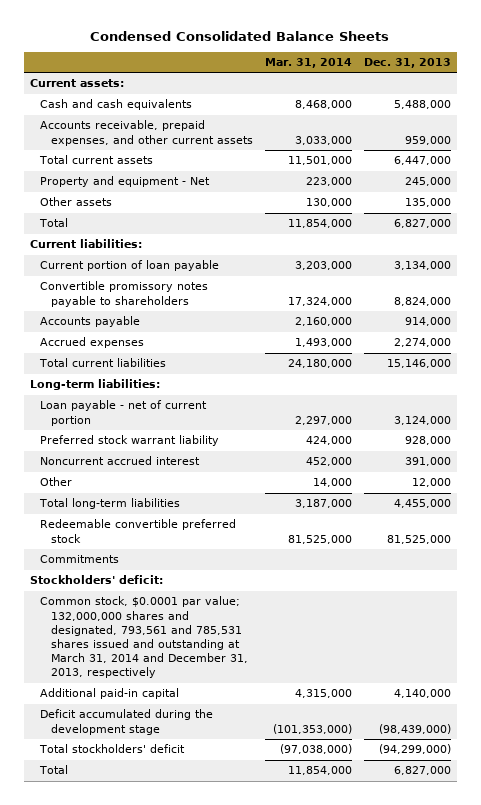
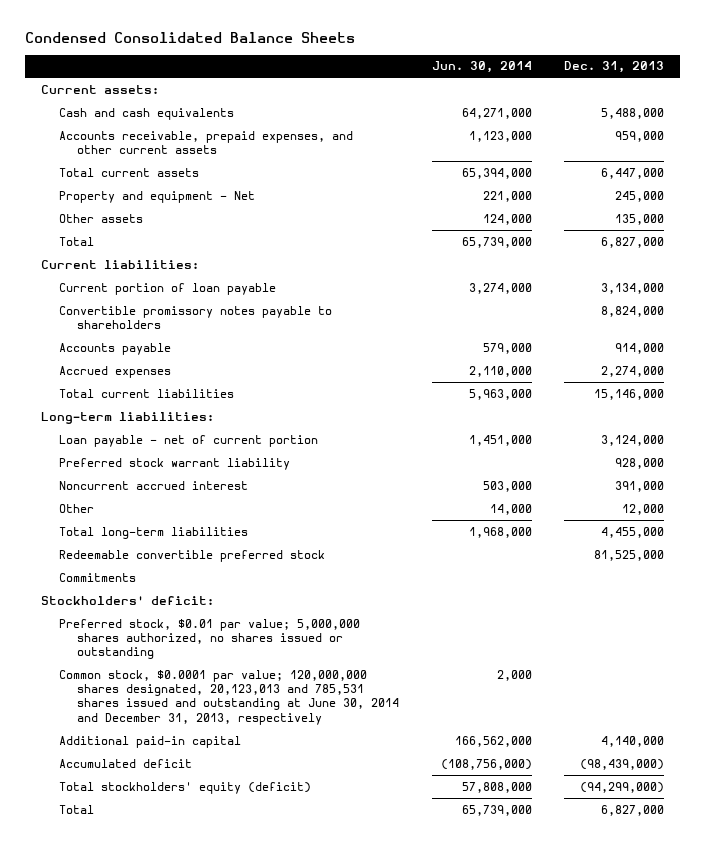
[265,57,353,68] Mar. 31, 2014 -> none
none -> [431,61,532,74] Jun. 30, 2014
none -> [59,618,361,660] Preferred stock, $0.01 par value; 5,000,000 shares authorized, no shares issued or outstanding
[40,596,248,679] Common stock, $0.0001 par value; 132,000,000 shares and designated, 793,561 and 785,531 shares issued and outstanding at March 31, 2014 and December 31, 2013, respectively -> [59,669,400,725] Common stock, $0.0001 par value; 120,000,000 shares designated, 20,123,013 and 785,531 shares issued and outstanding at June 30, 2014 and December 31, 2013, respectively
[40,709,214,735] Deficit accumulated during the development stage -> [59,758,193,768] Accumulated deficit
[39,744,186,754] Total stockholders' deficit -> [59,781,312,794] Total stockholders' equity (deficit)

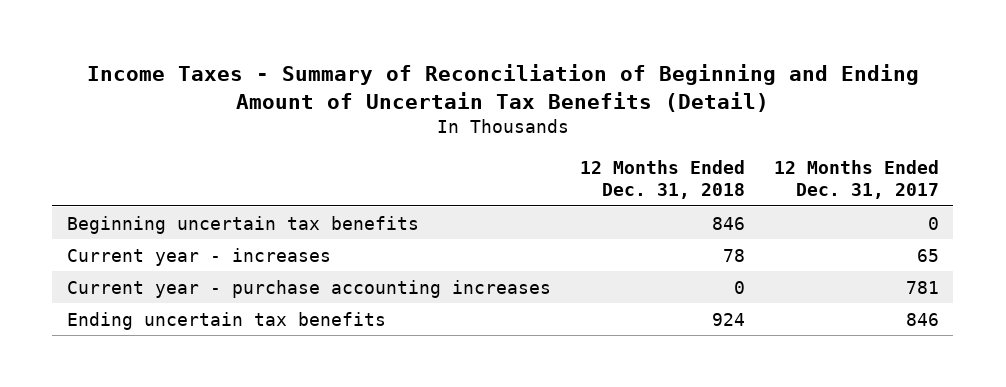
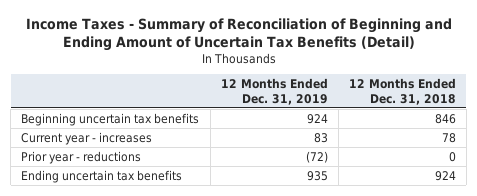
[773,160,939,200] 12 Months Ended Dec. 31, 2017 -> none
none -> [220,77,328,105] 12 Months Ended Dec. 31, 2019
[66,279,551,298] Current year - purchase accounting increases -> none
none -> [21,150,142,164] Prior year - reductions

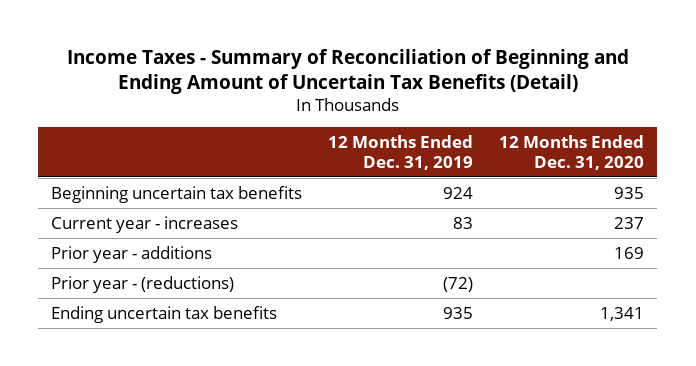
[348,77,456,105] 12 Months Ended Dec. 31, 2018 -> none
none -> [499,134,645,170] 12 Months Ended Dec. 31, 2020
none -> [51,245,213,263] Prior year - additions
[21,150,142,164] Prior year - reductions -> [51,275,235,293] Prior year - (reductions)

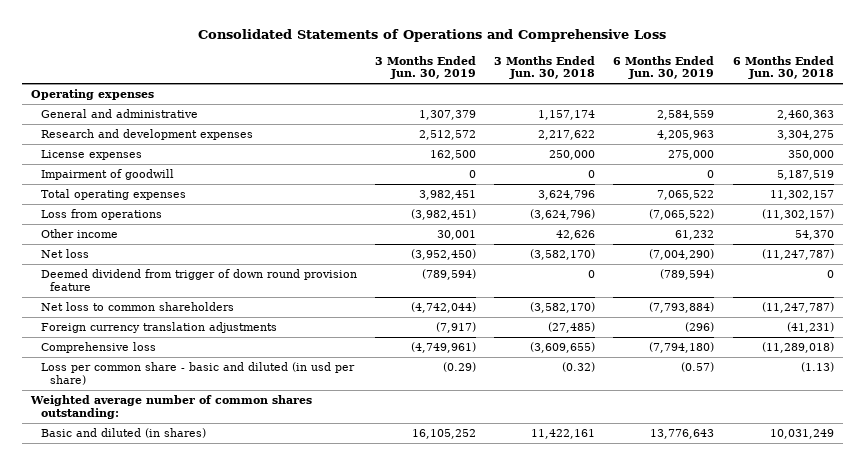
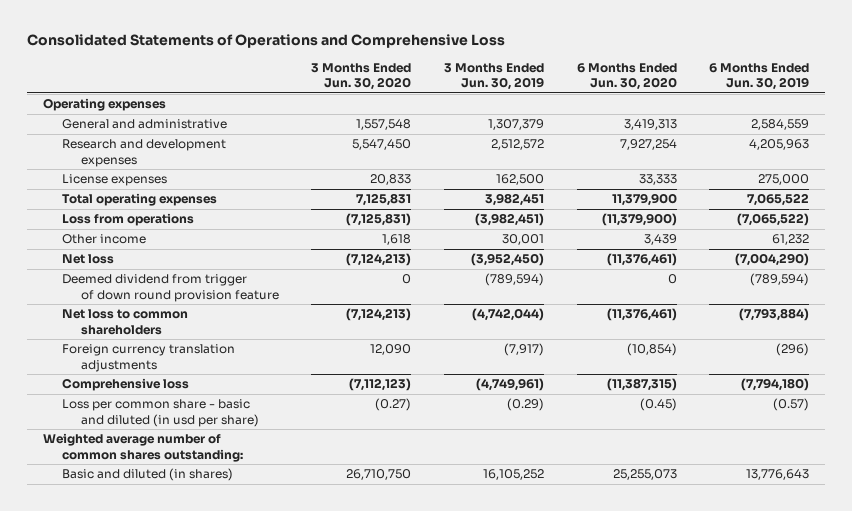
[494,55,596,80] 3 Months Ended Jun. 30, 2018 -> none
[732,55,834,80] 6 Months Ended Jun. 30, 2018 -> none
none -> [311,62,412,91] 3 Months Ended Jun. 30, 2020
none -> [576,62,677,91] 6 Months Ended Jun. 30, 2020
[40,169,174,181] Impairment of goodwill -> none

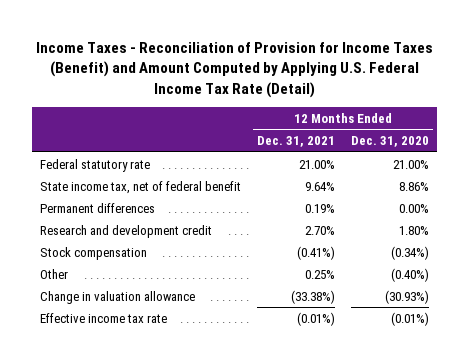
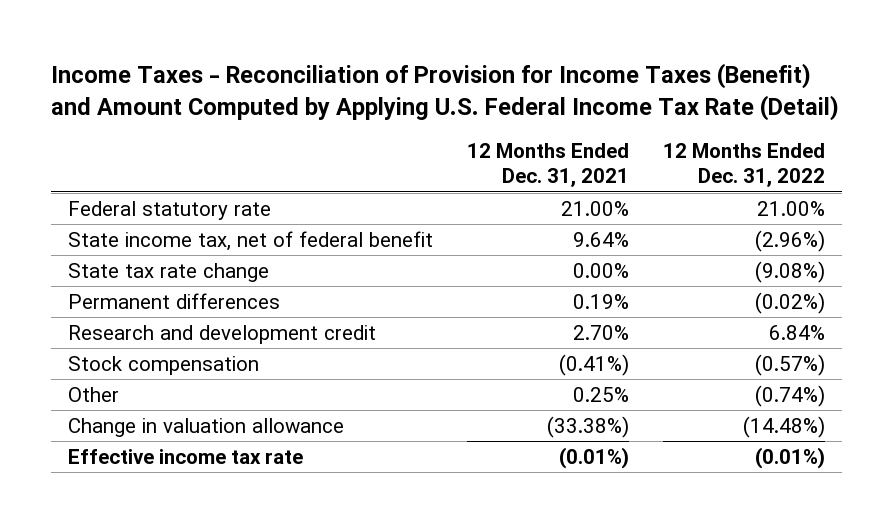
[351,136,430,148] Dec. 31, 2020 -> none
none -> [662,142,825,188] 12 Months Ended Dec. 31, 2022
none -> [67,262,269,282] State tax rate change

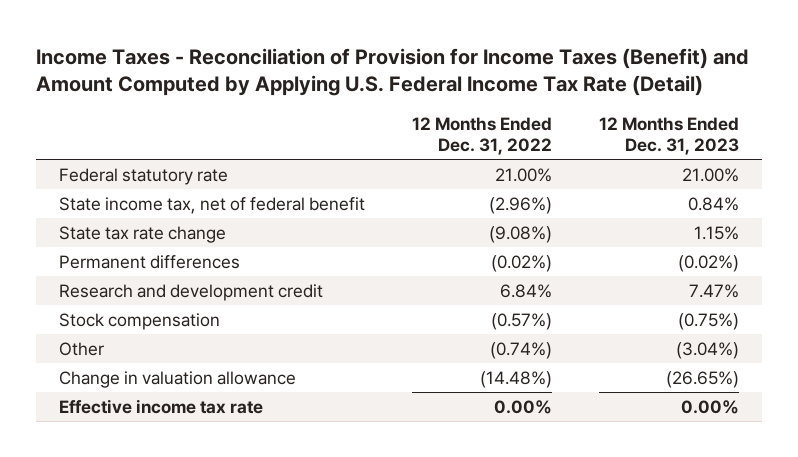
[466,142,629,188] 12 Months Ended Dec. 31, 2021 -> none
none -> [598,116,739,156] 12 Months Ended Dec. 31, 2023
[754,446,825,469] (0.01%) -> [494,399,553,414] 0.00%

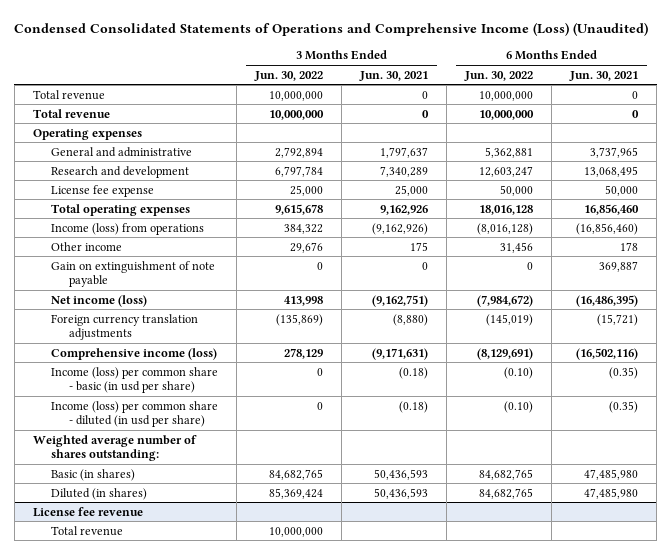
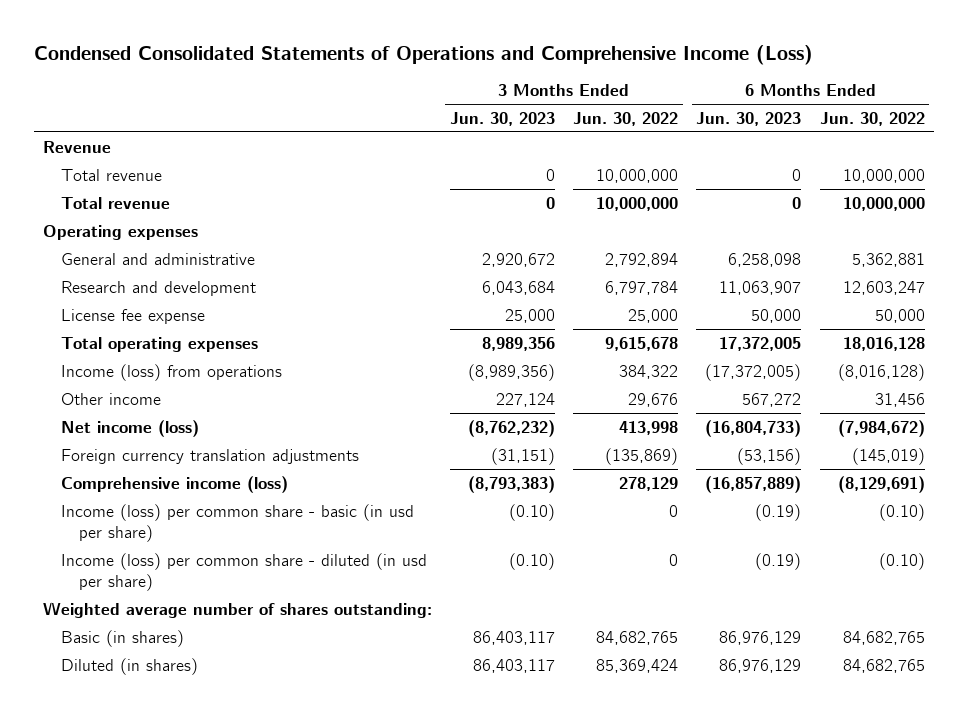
[14,22,649,37] Condensed Consolidated Statements of Operations and Comprehensive Income (Loss) (Unaudited) -> [33,44,813,65] Condensed Consolidated Statements of Operations and Comprehensive Income (Loss)
[359,70,429,81] Jun. 30, 2021 -> none
[569,70,639,81] Jun. 30, 2021 -> none
none -> [450,111,556,126] Jun. 30, 2023
none -> [696,111,802,126] Jun. 30, 2023
none -> [42,140,111,153] Revenue
[51,260,216,287] Gain on extinguishment of note payable -> none
[32,506,143,517] License fee revenue -> none
[51,525,124,536] Total revenue -> none

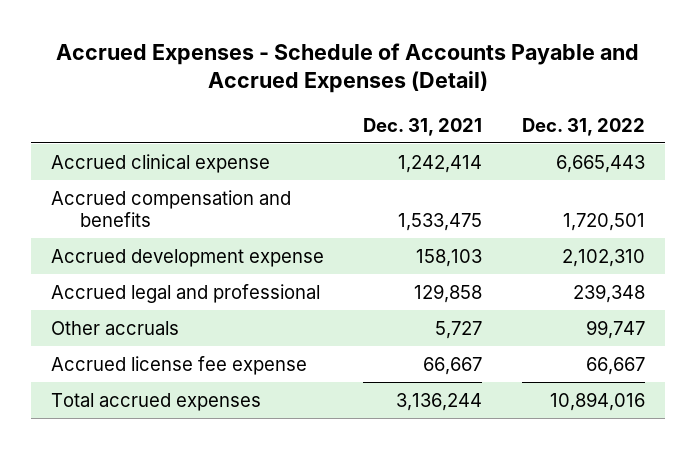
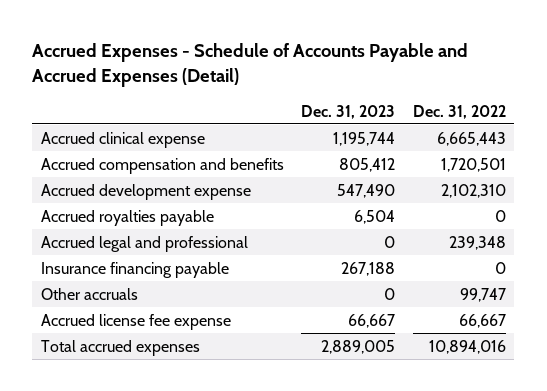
[363,117,483,136] Dec. 31, 2021 -> none
none -> [301,104,396,119] Dec. 31, 2023
none -> [40,209,214,226] Accrued royalties payable
none -> [40,261,229,278] Insurance financing payable

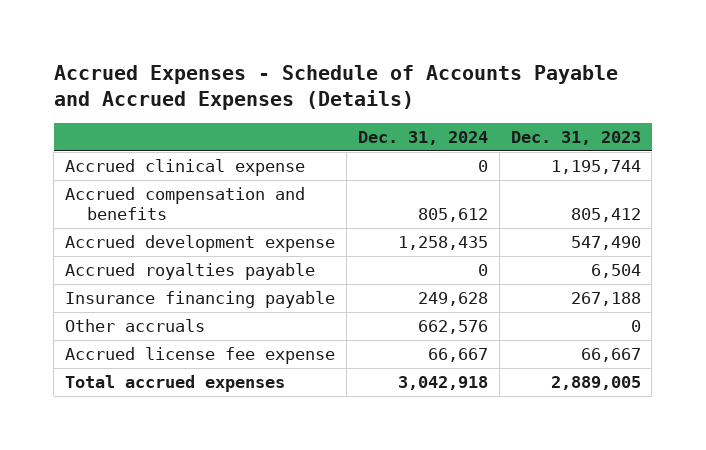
[32,43,469,88] Accrued Expenses - Schedule of Accounts Payable and Accrued Expenses (Detail) -> [53,64,618,111] Accrued Expenses - Schedule of Accounts Payable and Accrued Expenses (Details)
[412,104,506,119] Dec. 31, 2022 -> none
none -> [357,130,488,145] Dec. 31, 2024
[40,235,248,252] Accrued legal and professional -> none

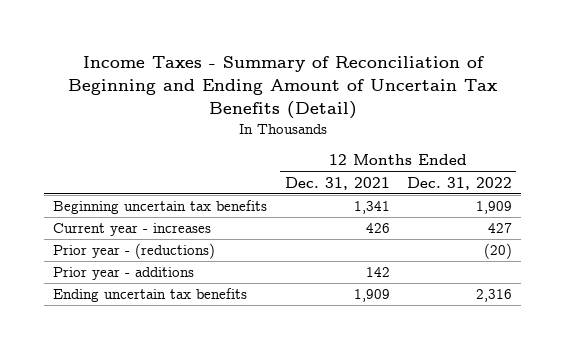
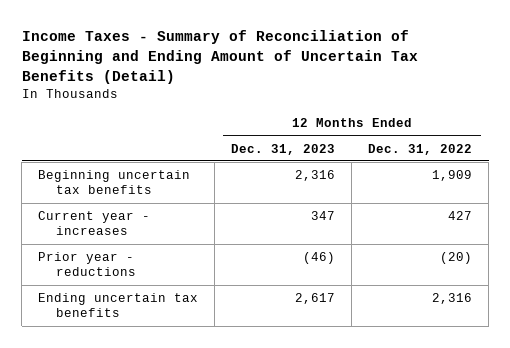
[284,176,390,190] Dec. 31, 2021 -> none
none -> [231,143,336,155] Dec. 31, 2023
[53,267,195,281] Prior year - additions -> none
[53,243,216,260] Prior year - (reductions) -> [38,251,137,277] Prior year - reductions

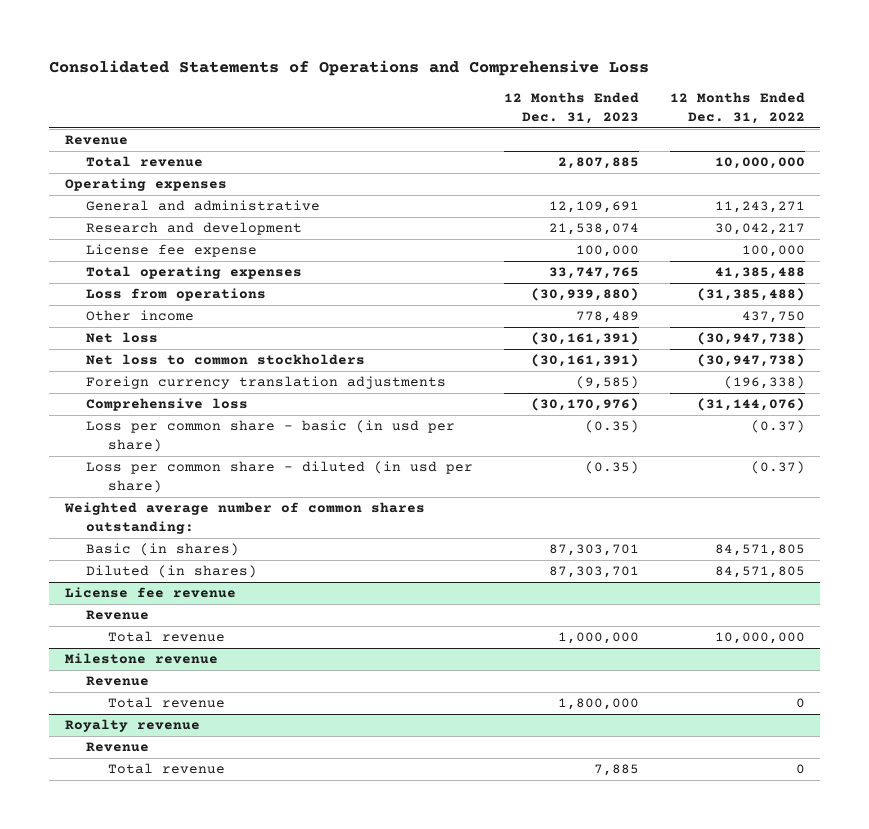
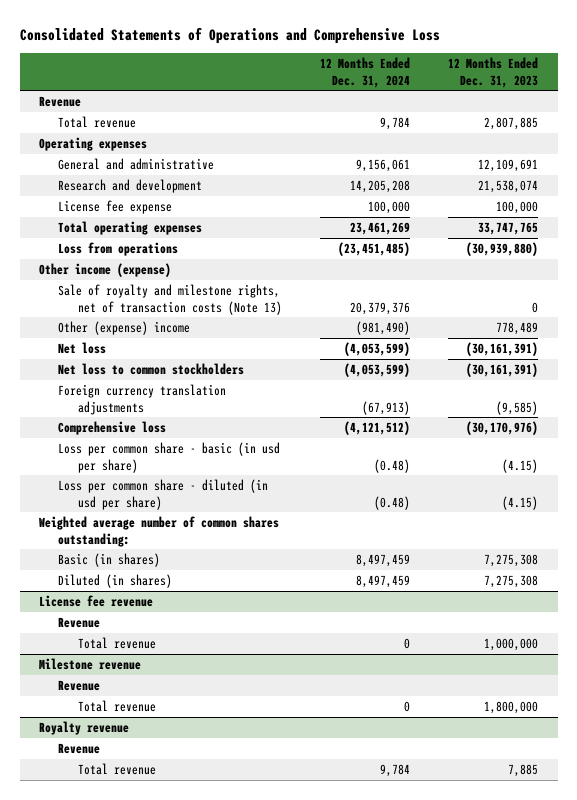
[669,92,805,124] 12 Months Ended Dec. 31, 2022 -> none
none -> [320,56,411,88] 12 Months Ended Dec. 31, 2024
none -> [38,262,171,277] Other income (expense)
none -> [58,283,282,315] Sale of royalty and milestone rights, net of transaction costs (Note 13)
[86,310,195,322] Other income -> [58,320,191,335] Other (expense) income
[584,420,639,434] (0.35) -> [502,458,539,473] (4.15)
[584,461,639,475] (0.35) -> [502,495,539,510] (4.15)
[548,544,639,557] 87,303,701 -> [484,553,539,567] 7,275,308
[548,566,639,579] 87,303,701 -> [484,574,539,588] 7,275,308

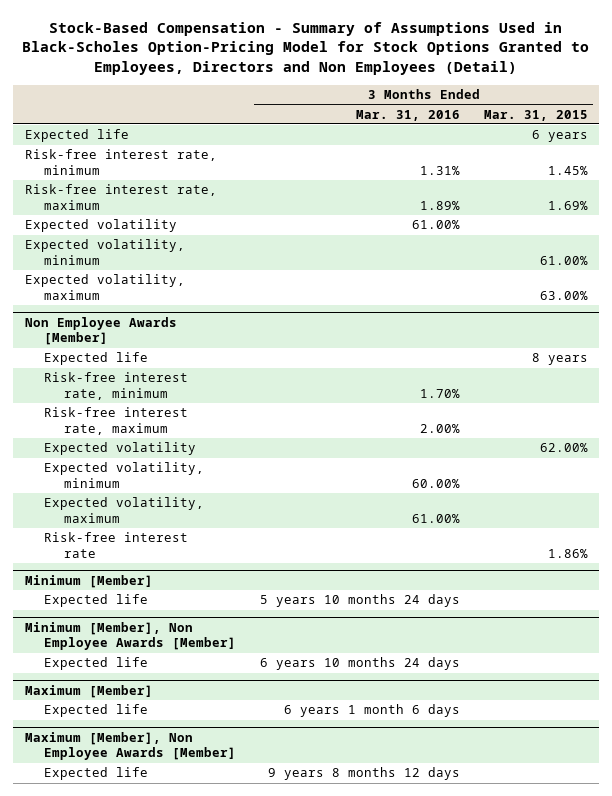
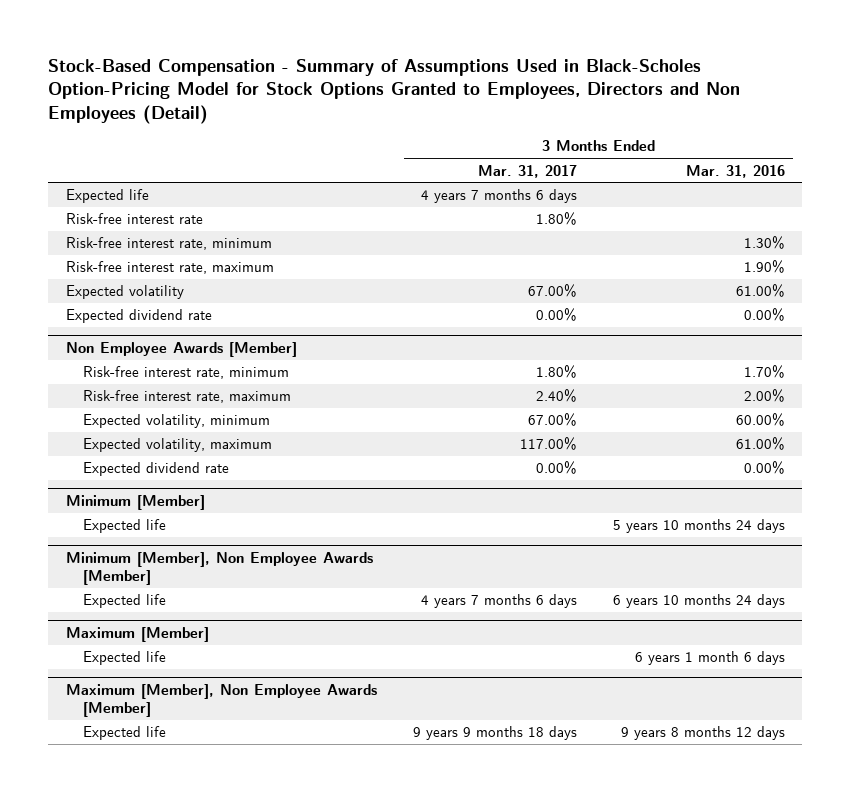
[483,109,588,121] Mar. 31, 2015 -> none
none -> [477,164,577,178] Mar. 31, 2017
none -> [66,213,204,225] Risk-free interest rate
[419,165,460,175] 1.31% -> [743,236,785,250] 1.30%
[419,200,460,210] 1.89% -> [743,260,785,274] 1.90%
[24,239,185,265] Expected volatility, minimum -> none
[24,274,185,300] Expected volatility, maximum -> none
none -> [66,309,213,324] Expected dividend rate
[44,352,149,366] Expected life -> none
[44,442,197,456] Expected volatility -> none
[44,532,189,558] Risk-free interest rate -> none
none -> [82,462,229,477] Expected dividend rate

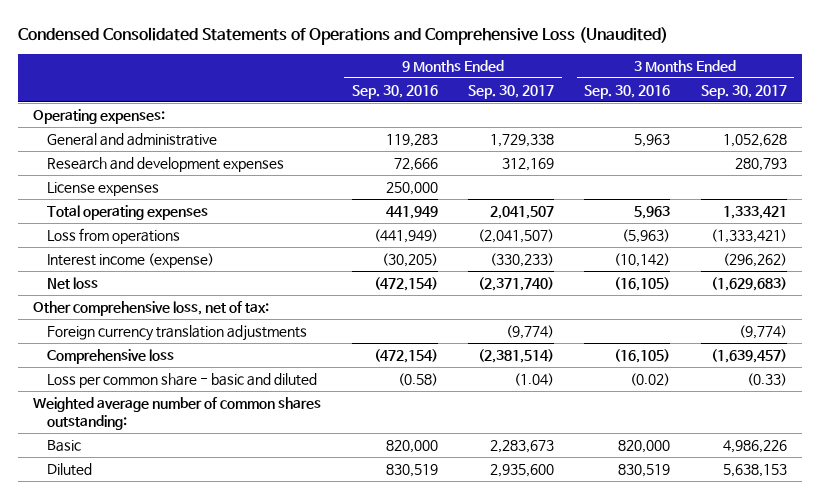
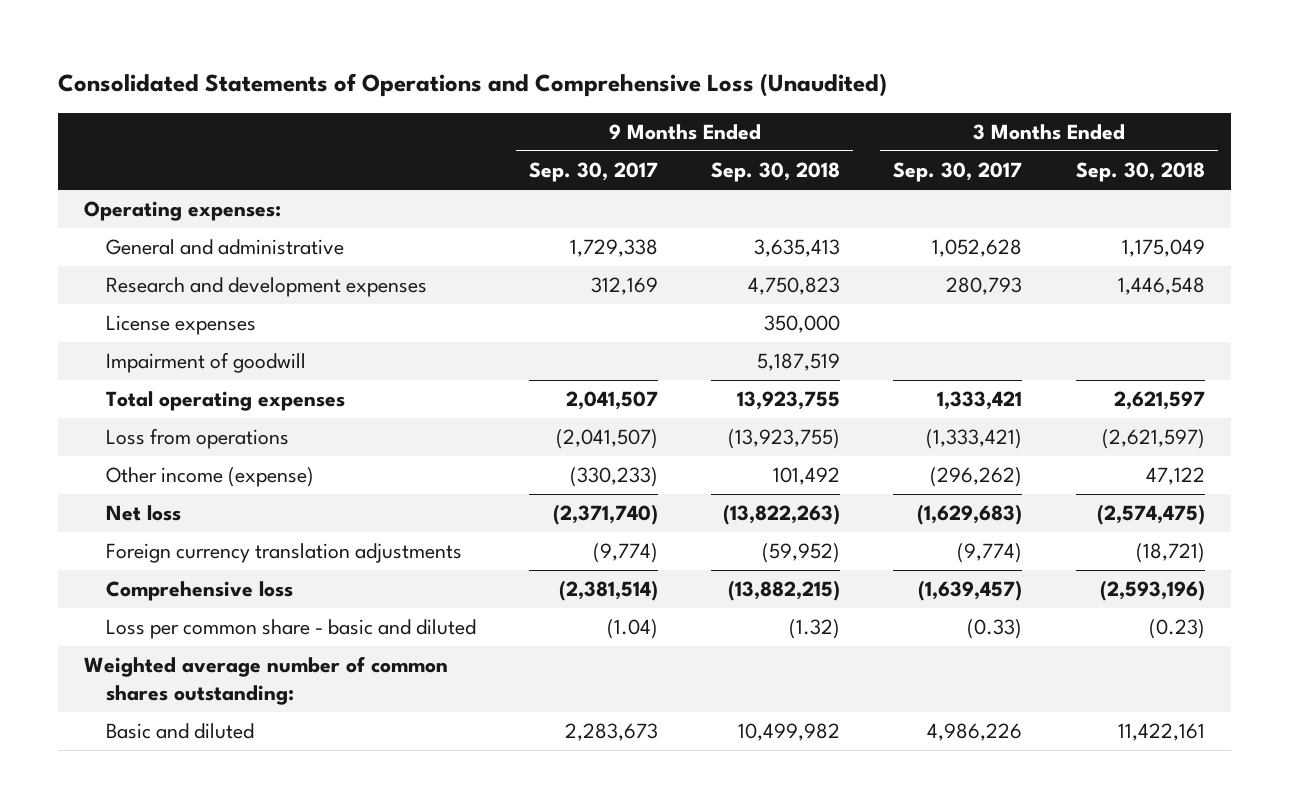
[18,27,669,46] Condensed Consolidated Statements of Operations and Comprehensive Loss (Unaudited) -> [57,73,887,98] Consolidated Statements of Operations and Comprehensive Loss (Unaudited)
[351,84,438,99] Sep. 30, 2016 -> none
[584,84,671,99] Sep. 30, 2016 -> none
none -> [711,162,841,183] Sep. 30, 2018
none -> [1075,162,1205,183] Sep. 30, 2018
none -> [105,352,306,374] Impairment of goodwill
[46,252,214,268] Interest income (expense) -> [105,467,314,488] Other income (expense)
[33,300,270,316] Other comprehensive loss, net of tax: -> none
[46,462,92,476] Diluted -> none
[46,439,81,452] Basic -> [105,723,254,740] Basic and diluted

